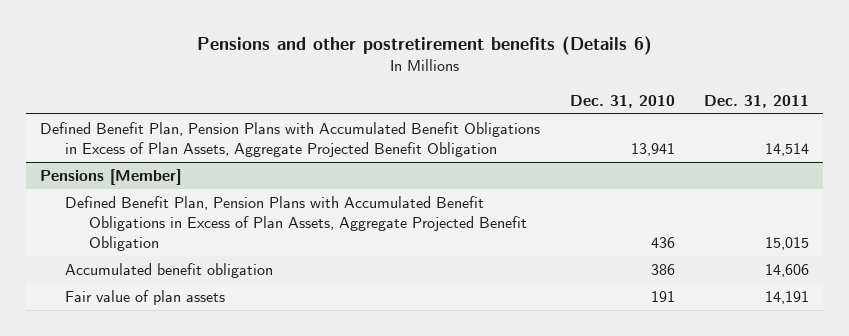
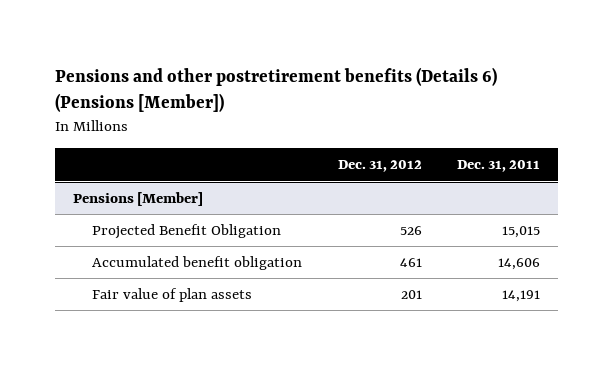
[196,36,652,56] Pensions and other postretirement benefits (Details 6) -> [55,66,498,113] Pensions and other postretirement benefits (Details 6) (Pensions [Member])
[569,94,675,108] Dec. 31, 2010 -> none
none -> [337,160,422,173] Dec. 31, 2012
[40,121,541,157] Defined Benefit Plan, Pension Plans with Accumulated Benefit Obligations in Excess of Plan Assets, Aggregate Projected Benefit Obligation -> none
[64,195,528,251] Defined Benefit Plan, Pension Plans with Accumulated Benefit Obligations in Excess of Plan Assets, Aggregate Projected Benefit Obligation -> [91,224,281,240] Projected Benefit Obligation

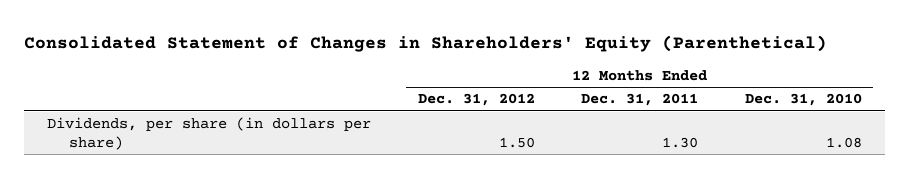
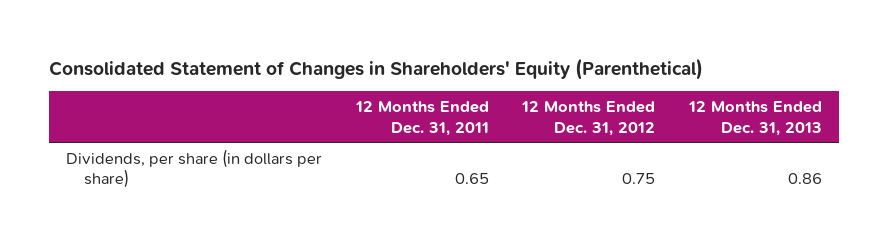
[744,93,862,107] Dec. 31, 2010 -> none
none -> [687,101,822,136] 12 Months Ended Dec. 31, 2013
[498,136,535,148] 1.50 -> [622,173,656,185] 0.75
[662,136,699,148] 1.30 -> [454,173,489,185] 0.65

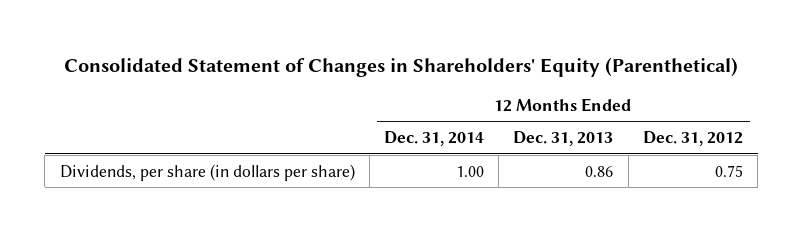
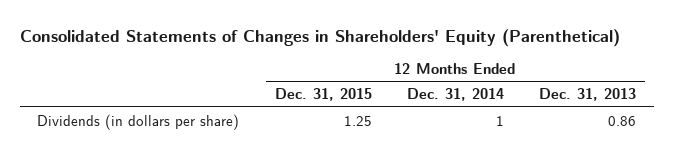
[64,56,739,77] Consolidated Statement of Changes in Shareholders' Equity (Parenthetical) -> [19,29,620,48] Consolidated Statements of Changes in Shareholders' Equity (Parenthetical)
[642,131,743,147] Dec. 31, 2012 -> none
none -> [274,88,372,102] Dec. 31, 2015
[59,163,355,181] Dividends, per share (in dollars per share) -> [37,113,240,130] Dividends (in dollars per share)
[456,165,485,177] 1.00 -> [495,115,504,126] 1

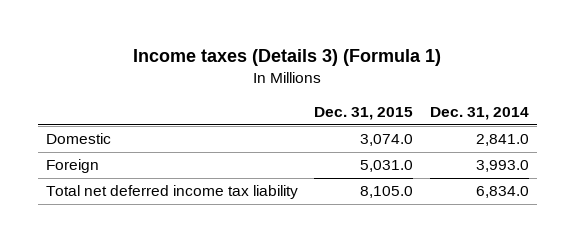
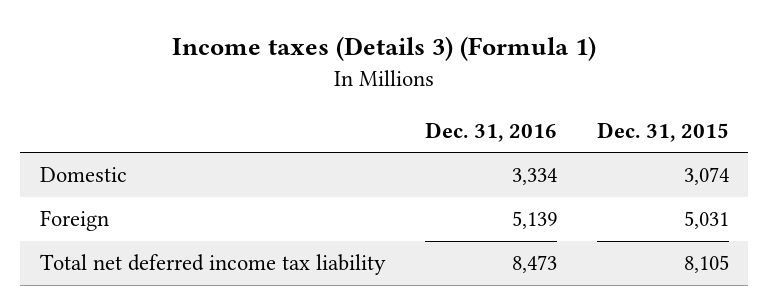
[429,107,529,121] Dec. 31, 2014 -> none
none -> [425,121,558,142] Dec. 31, 2016
[360,134,414,147] 3,074.0 -> [683,167,729,186] 3,074
[360,160,414,173] 5,031.0 -> [683,211,729,230] 5,031
[360,186,414,199] 8,105.0 -> [683,255,729,274] 8,105

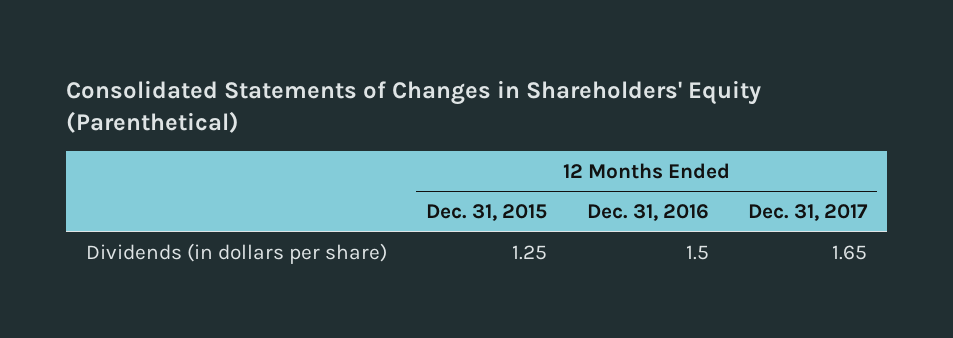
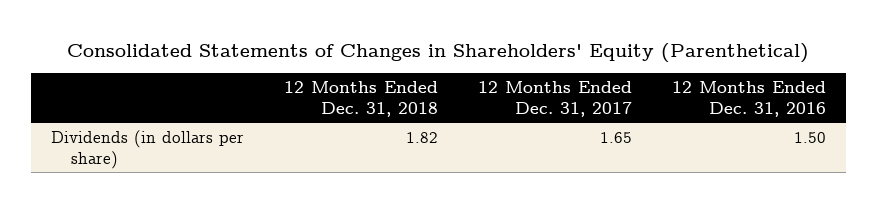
[426,203,548,221] Dec. 31, 2015 -> none
none -> [283,81,438,117] 12 Months Ended Dec. 31, 2018
[685,244,709,260] 1.5 -> [793,131,826,143] 1.50

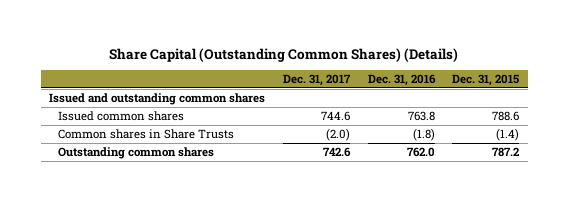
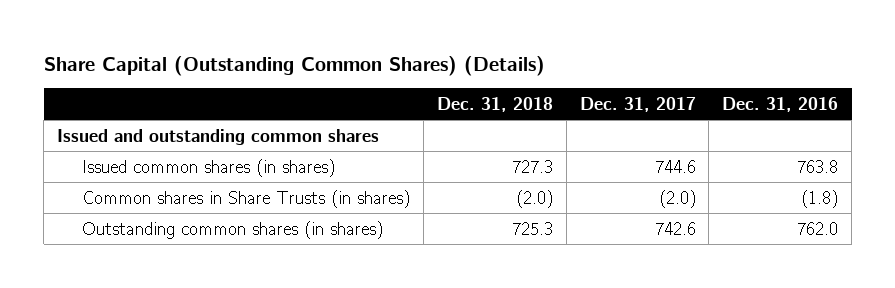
[452,74,520,87] Dec. 31, 2015 -> none
none -> [436,96,553,112] Dec. 31, 2018
[58,110,185,121] Issued common shares -> [82,158,336,177] Issued common shares (in shares)
[58,128,235,139] Common shares in Share Trusts -> [82,189,411,208] Common shares in Share Trusts (in shares)
[58,146,215,159] Outstanding common shares -> [82,220,384,239] Outstanding common shares (in shares)

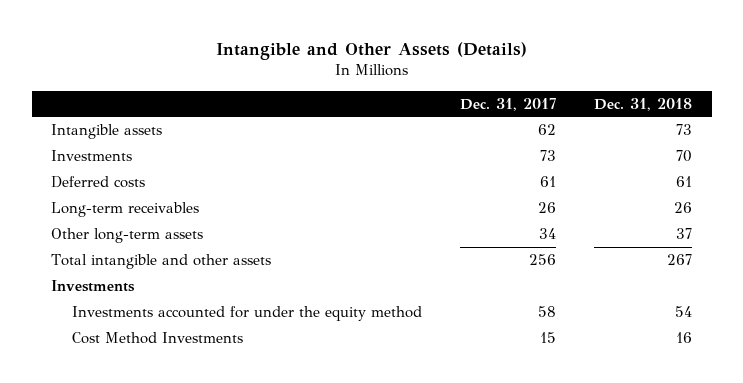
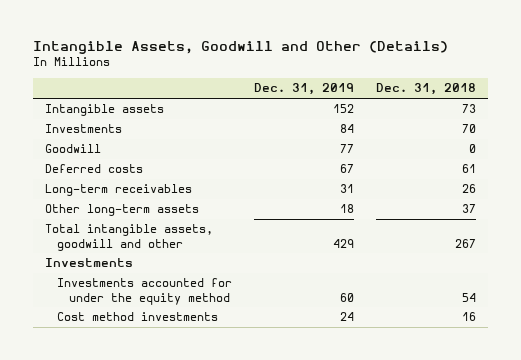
[215,42,527,61] Intangible and Other Assets (Details) -> [33,41,449,55] Intangible Assets, Goodwill and Other (Details)
[459,97,556,111] Dec. 31, 2017 -> none
none -> [254,83,355,96] Dec. 31, 2019
none -> [44,144,101,154] Goodwill
[50,254,271,270] Total intangible and other assets -> [44,224,213,251] Total intangible assets, goodwill and other
[71,332,243,345] Cost Method Investments -> [56,312,218,322] Cost method investments

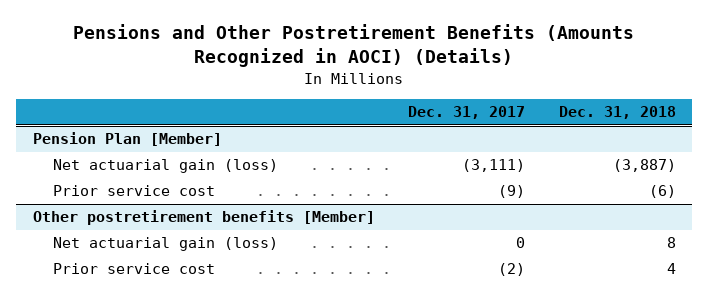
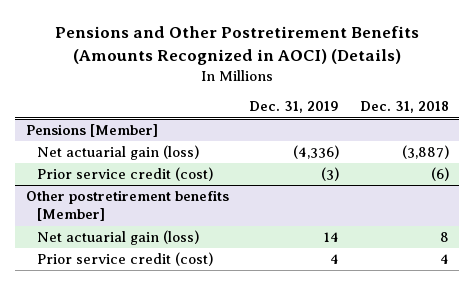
[408,106,526,120] Dec. 31, 2017 -> none
none -> [249,101,340,114] Dec. 31, 2019
[32,132,222,147] Pension Plan [Member] -> [25,124,158,138] Pensions [Member]
[53,185,216,197] Prior service cost -> [37,167,214,182] Prior service credit (cost)
[53,263,216,275] Prior service cost -> [37,252,214,267] Prior service credit (cost)

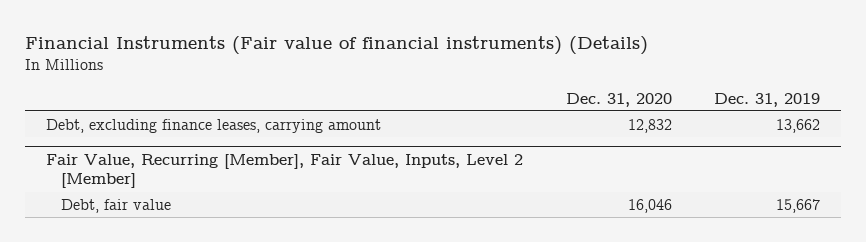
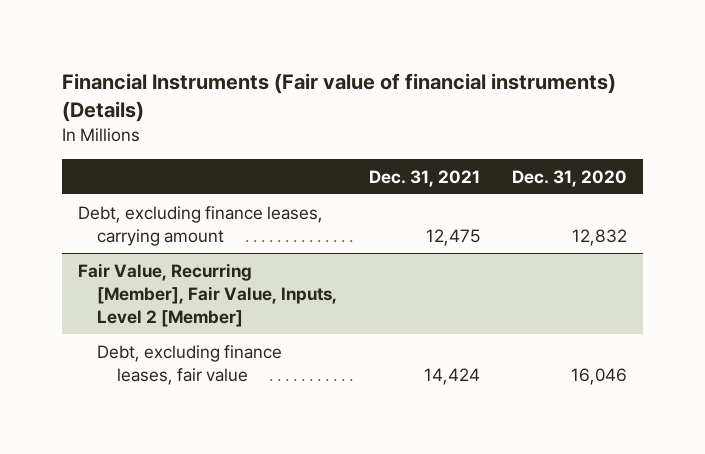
[713,92,820,107] Dec. 31, 2019 -> none
none -> [369,169,481,187] Dec. 31, 2021
[60,198,171,213] Debt, fair value -> [97,344,283,385] Debt, excluding finance leases, fair value

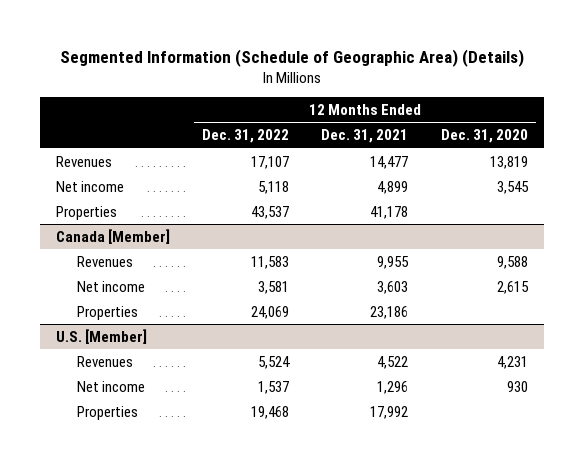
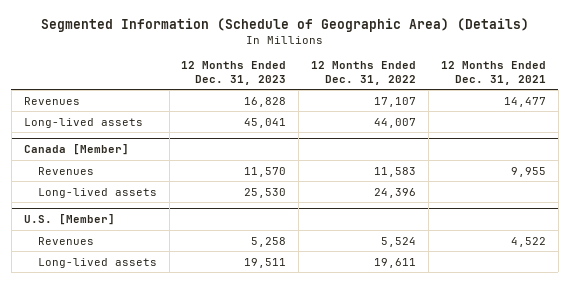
[440,129,528,144] Dec. 31, 2020 -> none
none -> [181,61,287,85] 12 Months Ended Dec. 31, 2023
[55,180,124,192] Net income -> none
[55,205,117,220] Properties -> none
none -> [23,117,143,128] Long-lived assets
[76,280,145,292] Net income -> none
[76,305,138,320] Properties -> none
none -> [37,187,157,198] Long-lived assets
[76,380,145,392] Net income -> none
[76,405,138,420] Properties -> none
none -> [37,257,157,268] Long-lived assets

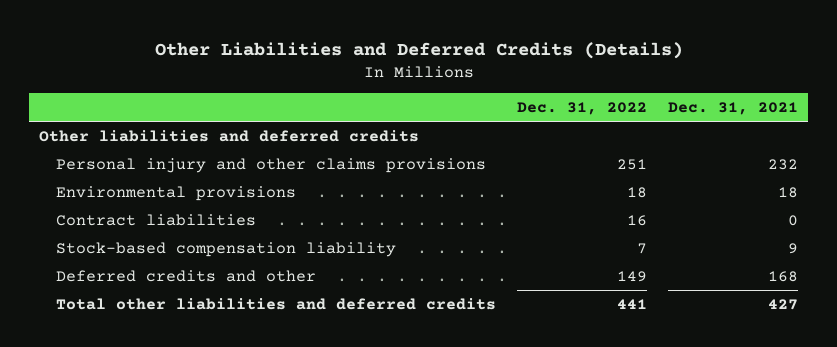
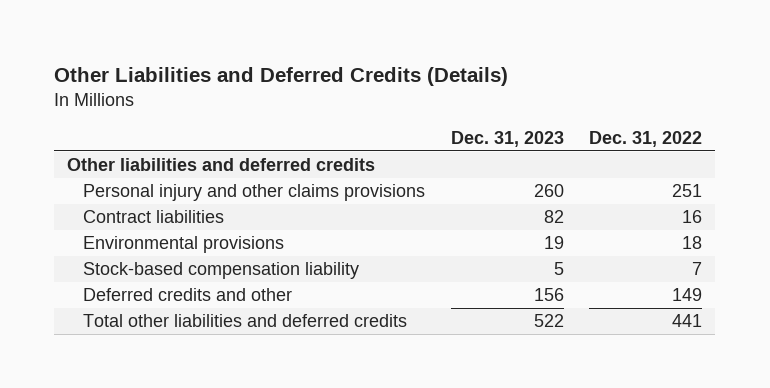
[667,102,798,116] Dec. 31, 2021 -> none
none -> [450,130,564,147] Dec. 31, 2023
[56,185,297,201] Environmental provisions -> [83,236,285,254] Environmental provisions

